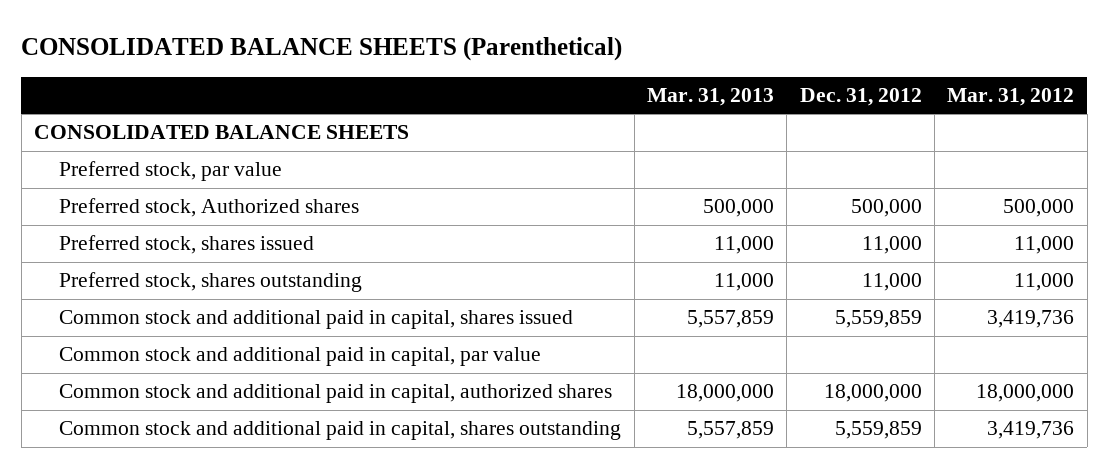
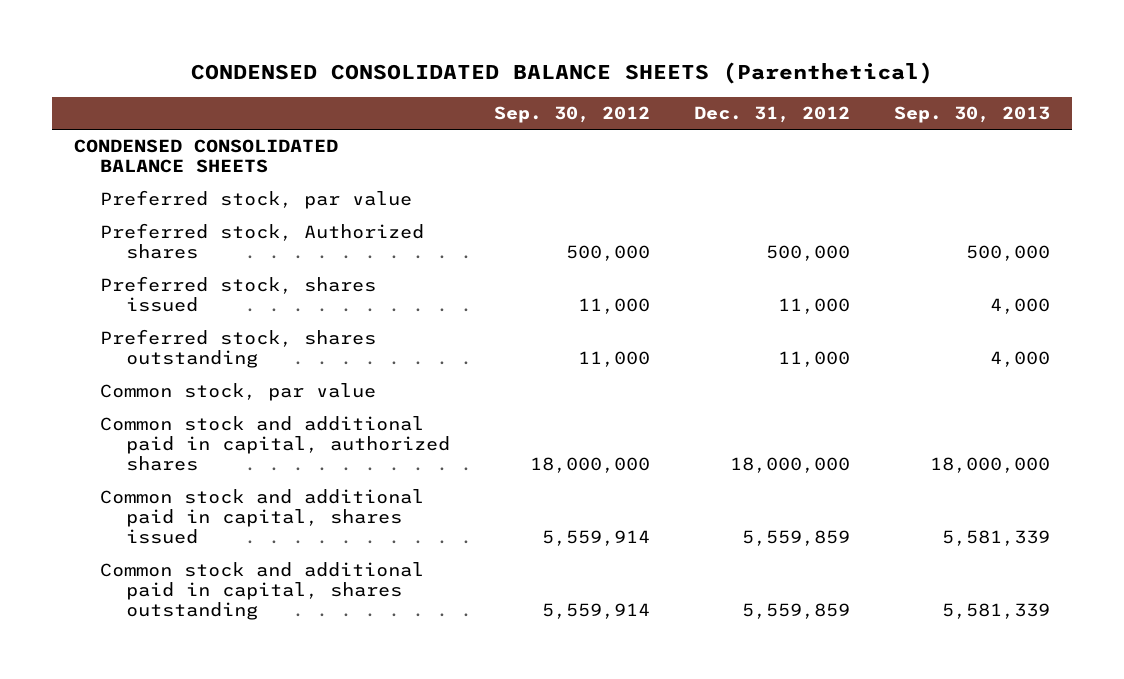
[21,37,623,62] CONSOLIDATED BALANCE SHEETS (Parenthetical) -> [191,62,934,85] CONDENSED CONSOLIDATED BALANCE SHEETS (Parenthetical)
[647,88,775,107] Mar. 31, 2013 -> none
[947,88,1075,107] Mar. 31, 2012 -> none
none -> [494,106,651,124] Sep. 30, 2012
none -> [894,106,1051,124] Sep. 30, 2013
[34,125,410,140] CONSOLIDATED BALANCE SHEETS -> [74,139,339,174] CONDENSED CONSOLIDATED BALANCE SHEETS
[59,347,542,367] Common stock and additional paid in capital, par value -> none
none -> [100,383,377,402] Common stock, par value
[59,310,574,330] Common stock and additional paid in capital, shares issued -> [100,489,425,545] Common stock and additional paid in capital, shares issued

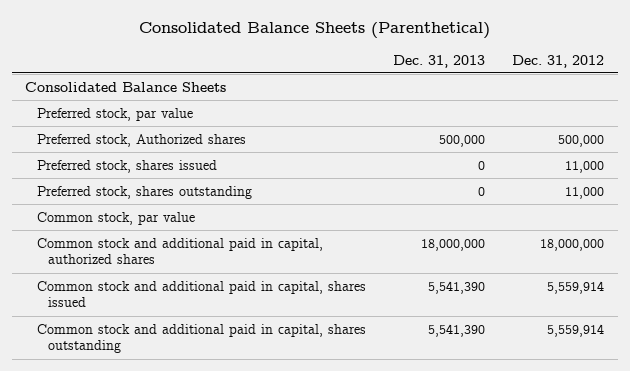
[191,62,934,85] CONDENSED CONSOLIDATED BALANCE SHEETS (Parenthetical) -> [138,22,490,40] Consolidated Balance Sheets (Parenthetical)
[494,106,651,124] Sep. 30, 2012 -> none
[894,106,1051,124] Sep. 30, 2013 -> none
none -> [393,54,486,68] Dec. 31, 2013
[74,139,339,174] CONDENSED CONSOLIDATED BALANCE SHEETS -> [25,81,227,92] Consolidated Balance Sheets
[742,530,851,547] 5,559,859 -> [547,280,605,294] 5,559,914
[742,603,851,620] 5,559,859 -> [547,323,605,337] 5,559,914

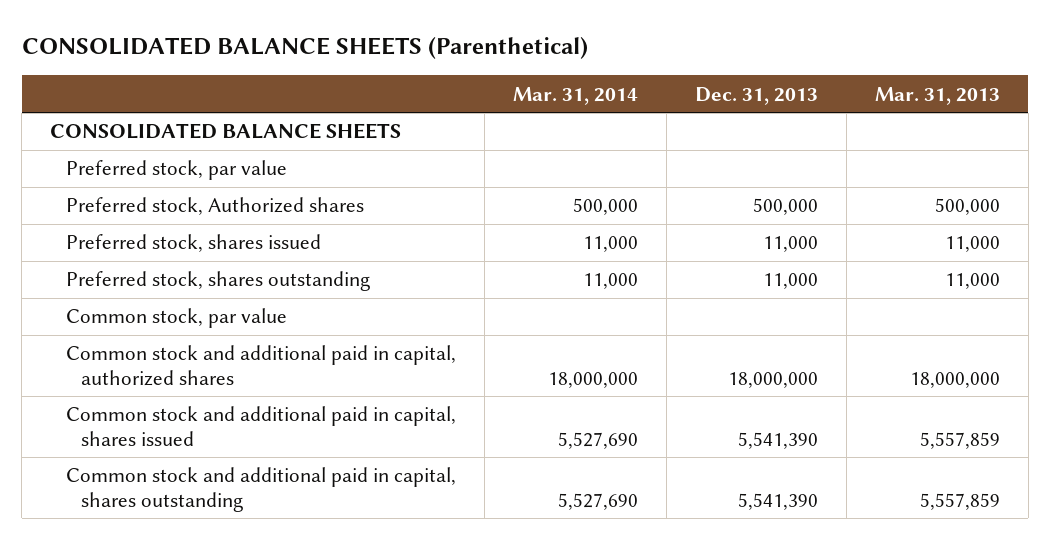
[138,22,490,40] Consolidated Balance Sheets (Parenthetical) -> [21,37,588,60] CONSOLIDATED BALANCE SHEETS (Parenthetical)
[512,54,605,68] Dec. 31, 2012 -> none
none -> [512,86,638,105] Mar. 31, 2014
none -> [874,86,1000,105] Mar. 31, 2013
[25,81,227,92] Consolidated Balance Sheets -> [50,123,402,140] CONSOLIDATED BALANCE SHEETS
[478,160,486,170] 0 -> [762,236,818,253] 11,000
[478,186,486,196] 0 -> [762,273,818,290] 11,000

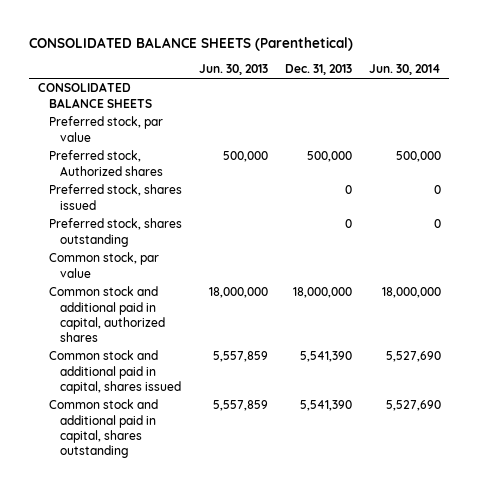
[512,86,638,105] Mar. 31, 2014 -> none
[874,86,1000,105] Mar. 31, 2013 -> none
none -> [198,64,268,76] Jun. 30, 2013
none -> [368,64,441,76] Jun. 30, 2014
[762,236,818,253] 11,000 -> [344,185,352,195] 0
[762,273,818,290] 11,000 -> [344,219,352,229] 0

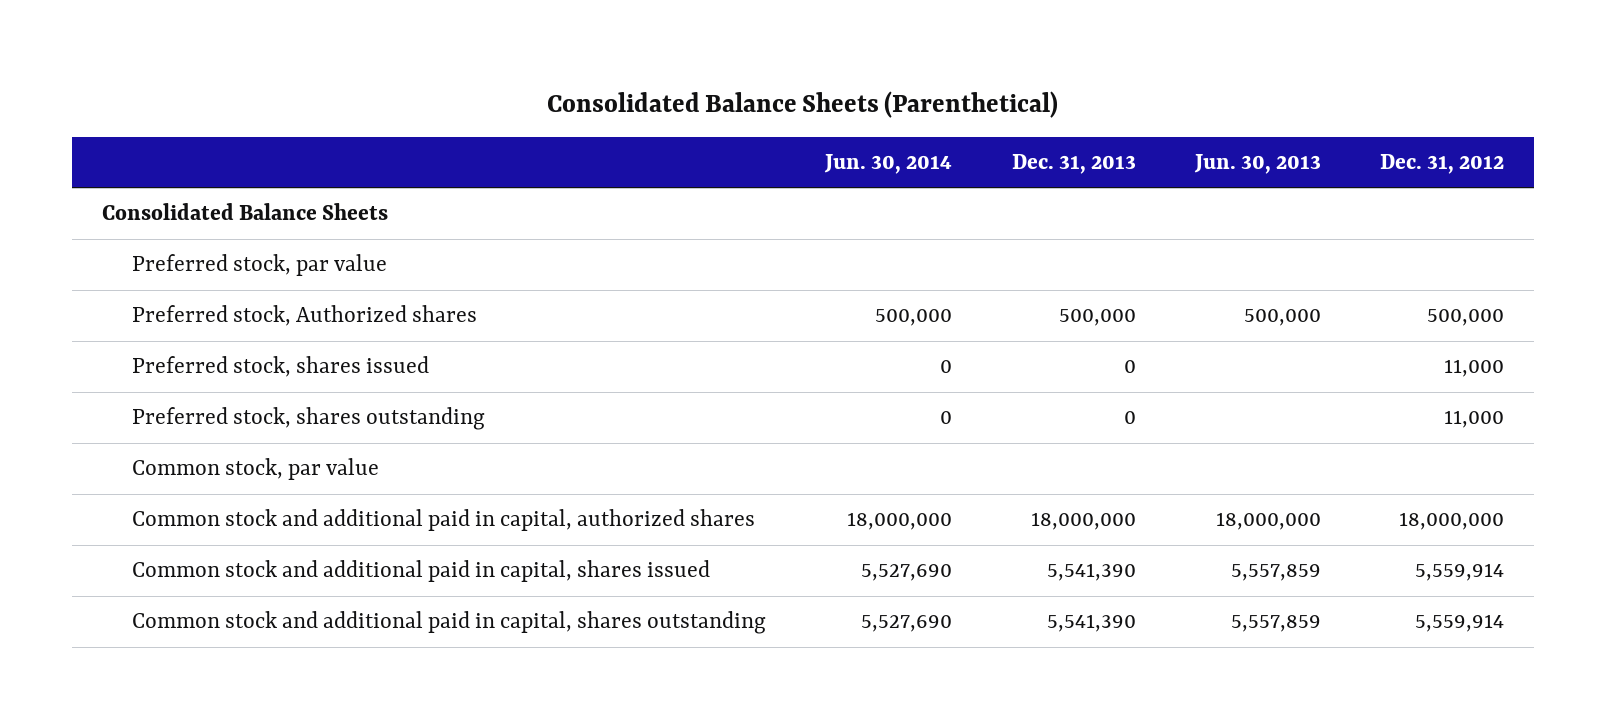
[29,36,354,51] CONSOLIDATED BALANCE SHEETS (Parenthetical) -> [547,90,1059,118] Consolidated Balance Sheets (Parenthetical)
none -> [1379,154,1504,175] Dec. 31, 2012
[37,82,152,108] CONSOLIDATED BALANCE SHEETS -> [102,203,389,221] Consolidated Balance Sheets

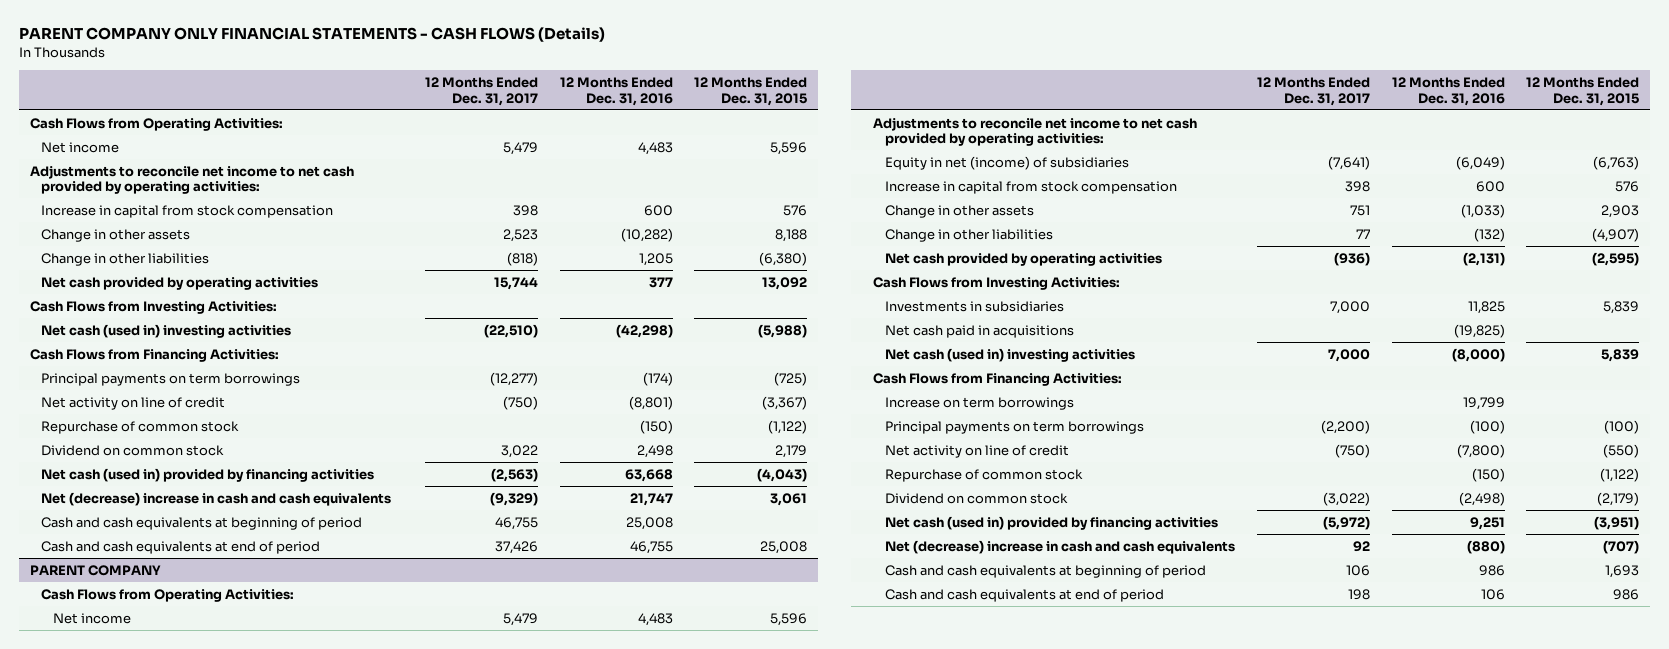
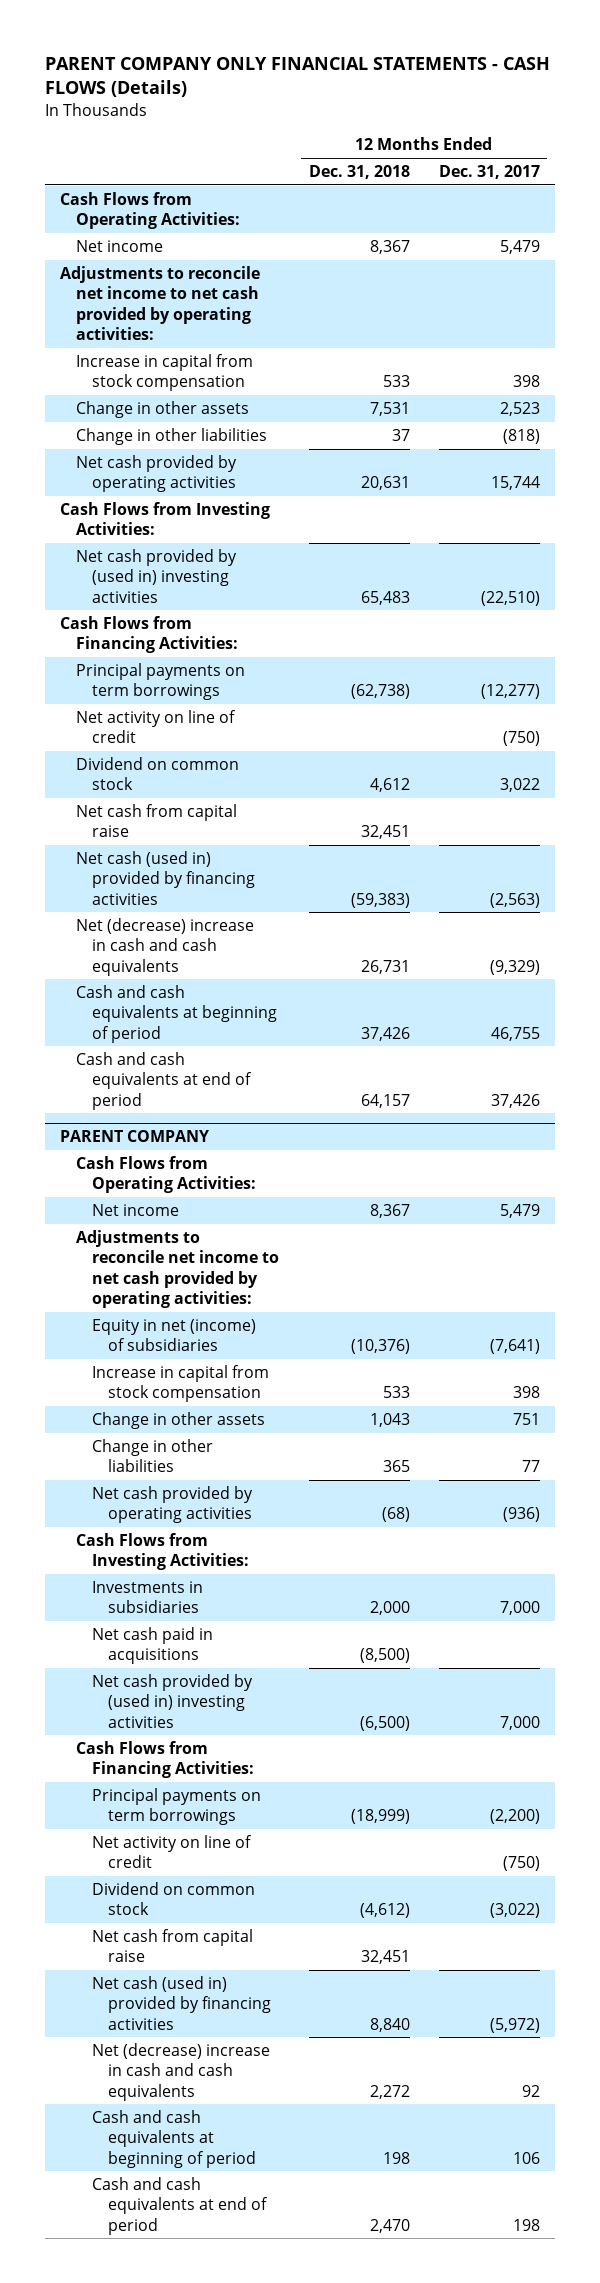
[559,76,673,106] 12 Months Ended Dec. 31, 2016 -> none
[694,76,808,106] 12 Months Ended Dec. 31, 2015 -> none
none -> [308,164,410,179] Dec. 31, 2018
[41,323,292,338] Net cash (used in) investing activities -> [76,548,238,603] Net cash provided by (used in) investing activities
[41,420,240,434] Repurchase of common stock -> none
none -> [76,803,238,838] Net cash from capital raise
[884,347,1135,362] Net cash (used in) investing activities -> [92,1673,254,1728] Net cash provided by (used in) investing activities
[884,396,1074,410] Increase on term borrowings -> none
[884,468,1083,482] Repurchase of common stock -> none
none -> [92,1928,254,1963] Net cash from capital raise

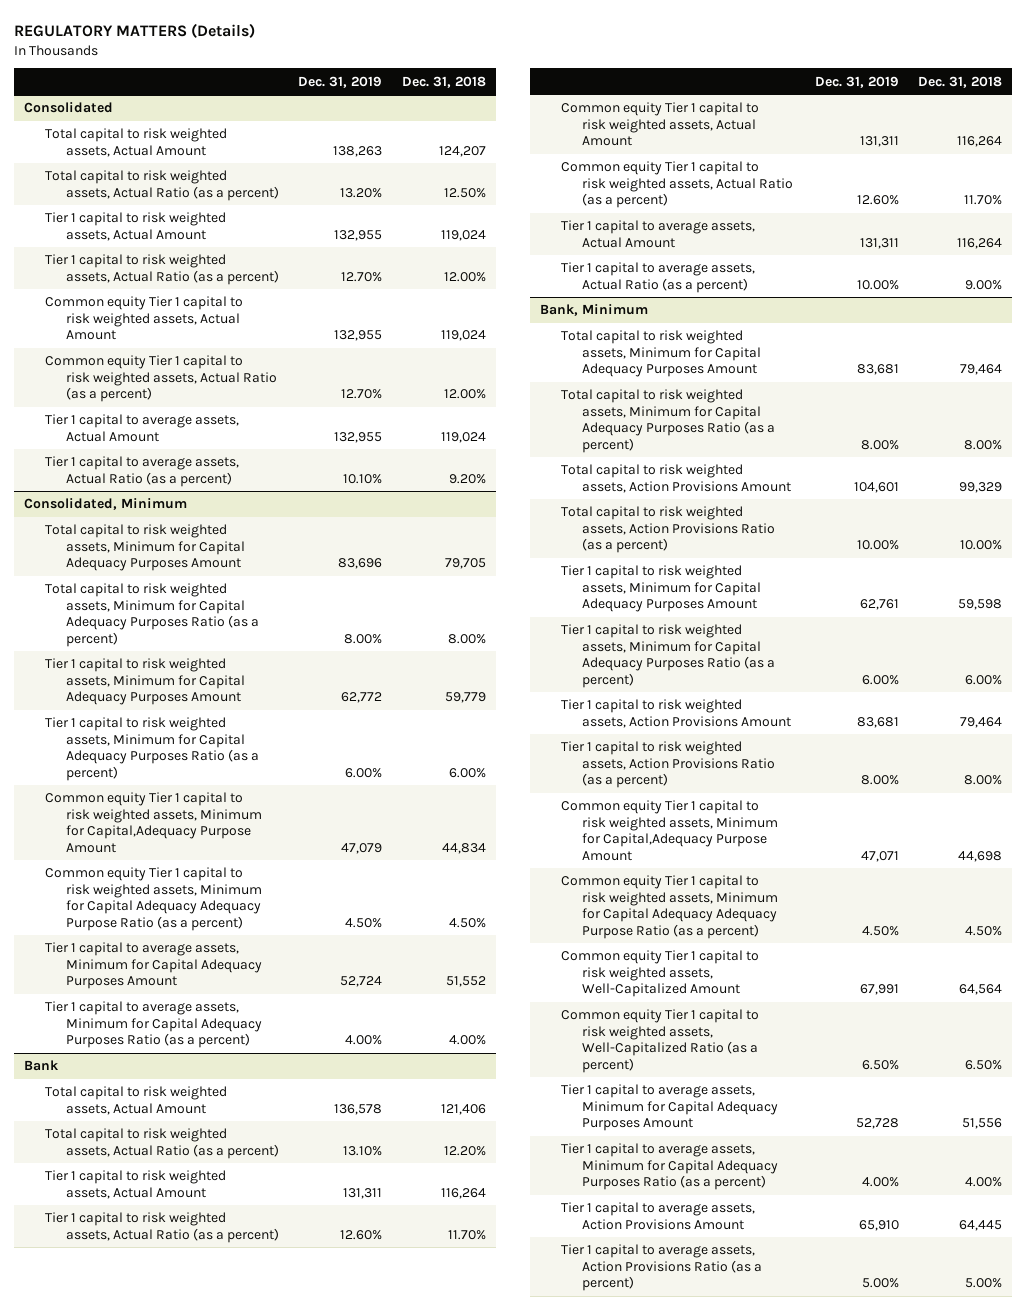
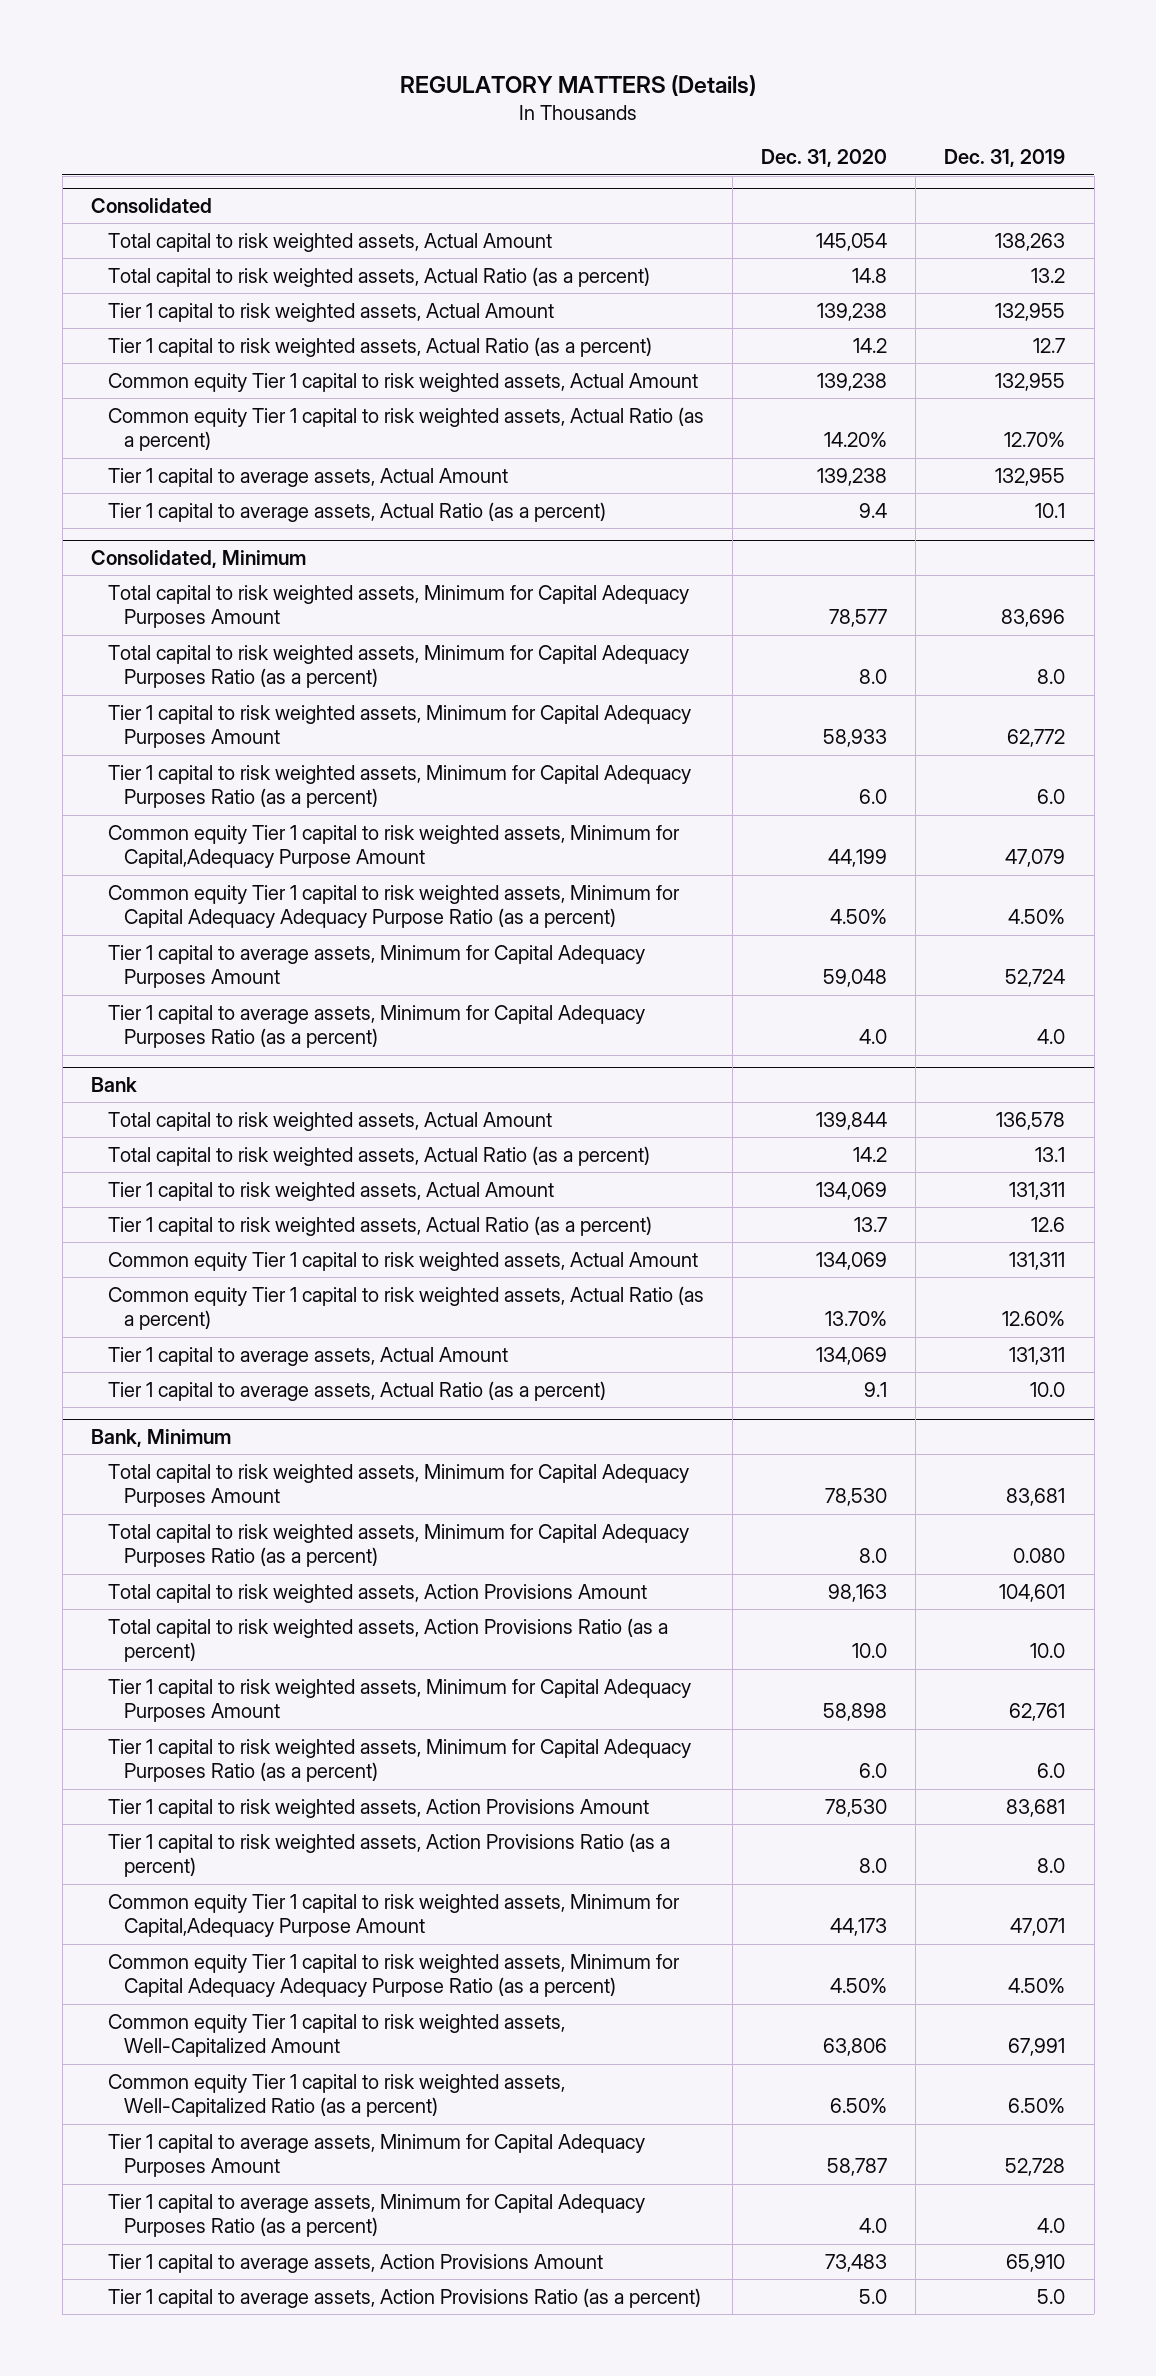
[401,75,486,88] Dec. 31, 2018 -> none
none -> [760,149,887,168] Dec. 31, 2020
[340,187,383,198] 13.20% -> [1031,267,1066,283] 13.2
[341,271,383,282] 12.70% -> [1033,337,1066,353] 12.7
[343,473,383,484] 10.10% -> [1035,502,1066,518] 10.1
[344,633,383,644] 8.00% -> [1037,669,1066,685] 8.0
[345,767,383,778] 6.00% -> [1037,789,1066,805] 6.0
[345,1035,383,1046] 4.00% -> [1037,1029,1066,1045] 4.0
[343,1145,383,1156] 13.10% -> [1035,1146,1066,1162] 13.1
[340,1229,383,1240] 12.60% -> [1031,1216,1066,1232] 12.6
[856,279,899,290] 10.00% -> [1030,1381,1066,1397] 10.0
[860,439,899,450] 8.00% -> [1013,1548,1066,1564] 0.080
[856,540,899,551] 10.00% -> [1030,1643,1066,1659] 10.0
[861,674,899,685] 6.00% -> [1037,1763,1066,1779] 6.0
[860,775,899,786] 8.00% -> [1037,1858,1066,1874] 8.0
[861,1177,899,1188] 4.00% -> [1037,2218,1066,2234] 4.0
[861,1278,899,1289] 5.00% -> [1037,2288,1066,2304] 5.0

